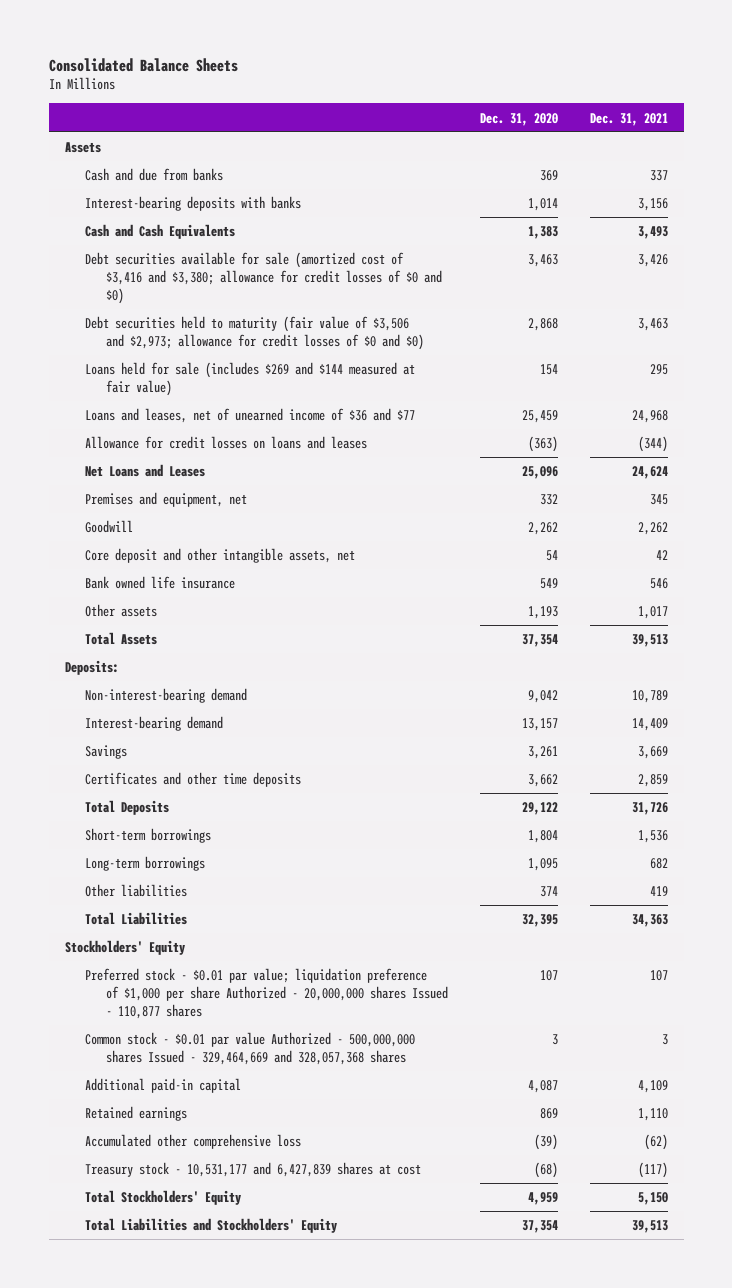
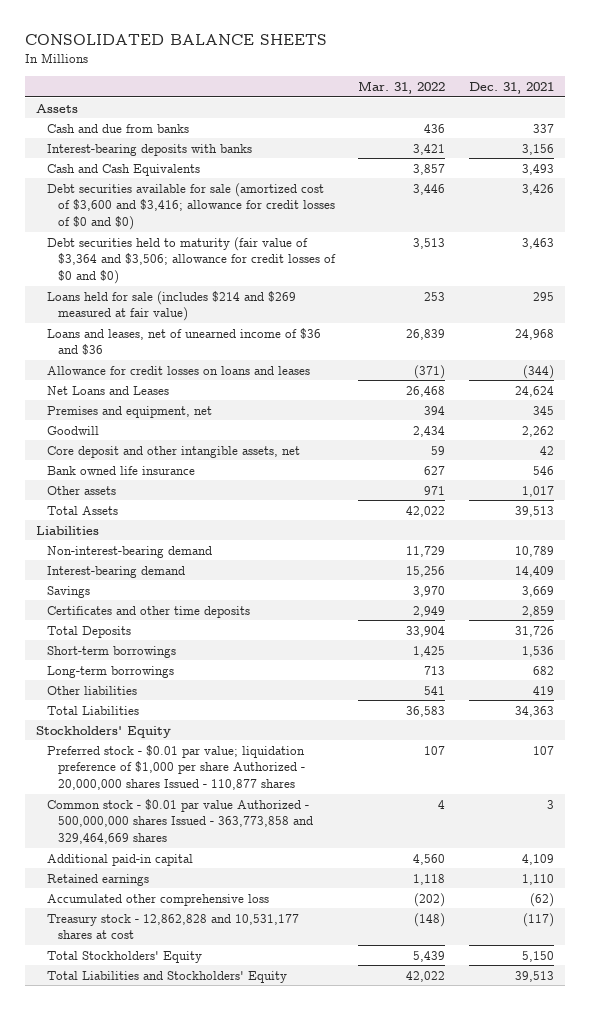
[48,57,238,72] Consolidated Balance Sheets -> [24,34,327,46] CONSOLIDATED BALANCE SHEETS
[479,112,558,126] Dec. 31, 2020 -> none
none -> [358,80,446,94] Mar. 31, 2022
[85,252,442,304] Debt securities available for sale (amortized cost of $3,416 and $3,380; allowance for credit losses of $0 and $0) -> [47,182,335,231] Debt securities available for sale (amortized cost of $3,600 and $3,416; allowance for credit losses of $0 and $0)
[85,316,424,350] Debt securities held to maturity (fair value of $3,506 and $2,973; allowance for credit losses of $0 and $0) -> [47,236,336,285] Debt securities held to maturity (fair value of $3,364 and $3,506; allowance for credit losses of $0 and $0)
[85,362,416,396] Loans held for sale (includes $269 and $144 measured at fair value) -> [47,290,297,322] Loans held for sale (includes $214 and $269 measured at fair value)
[85,408,416,424] Loans and leases, net of unearned income of $36 and $77 -> [47,327,322,356] Loans and leases, net of unearned income of $36 and $36
[64,660,119,676] Deposits: -> none
none -> [36,525,100,535] Liabilities
[85,1032,416,1065] Common stock - $0.01 par value Authorized - 500,000,000 shares Issued - 329,464,669 and 328,057,368 shares -> [47,798,313,845] Common stock - $0.01 par value Authorized - 500,000,000 shares Issued - 363,773,858 and 329,464,669 shares
[85,1162,422,1178] Treasury stock - 10,531,177 and 6,427,839 shares at cost -> [47,913,300,940] Treasury stock - 12,862,828 and 10,531,177 shares at cost

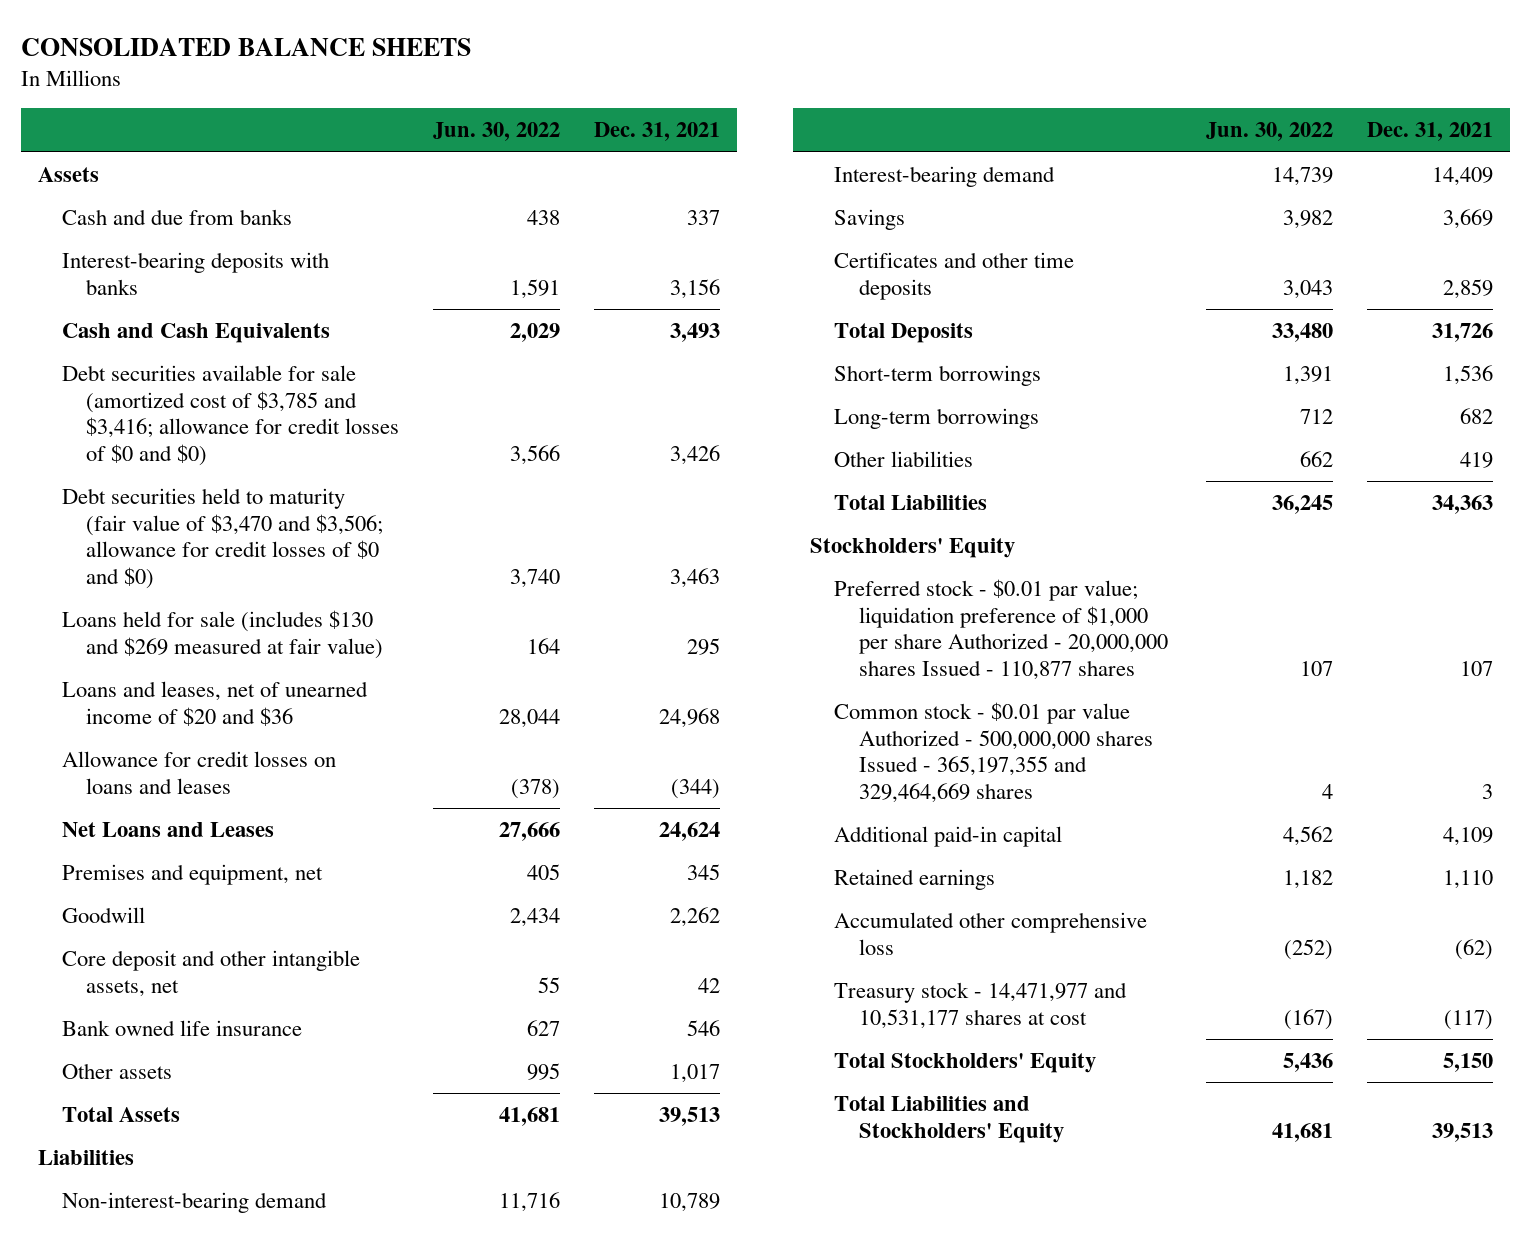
[358,80,446,94] Mar. 31, 2022 -> none
none -> [432,122,560,142] Jun. 30, 2022
[47,182,335,231] Debt securities available for sale (amortized cost of $3,600 and $3,416; allowance for credit losses of $0 and $0) -> [61,365,399,466] Debt securities available for sale (amortized cost of $3,785 and $3,416; allowance for credit losses of $0 and $0)
[47,236,336,285] Debt securities held to maturity (fair value of $3,364 and $3,506; allowance for credit losses of $0 and $0) -> [61,488,383,589] Debt securities held to maturity (fair value of $3,470 and $3,506; allowance for credit losses of $0 and $0)
[47,290,297,322] Loans held for sale (includes $214 and $269 measured at fair value) -> [61,610,383,659] Loans held for sale (includes $130 and $269 measured at fair value)
[47,327,322,356] Loans and leases, net of unearned income of $36 and $36 -> [61,681,368,726] Loans and leases, net of unearned income of $20 and $36
[47,798,313,845] Common stock - $0.01 par value Authorized - 500,000,000 shares Issued - 363,773,858 and 329,464,669 shares -> [834,702,1153,803] Common stock - $0.01 par value Authorized - 500,000,000 shares Issued - 365,197,355 and 329,464,669 shares
[47,913,300,940] Treasury stock - 12,862,828 and 10,531,177 shares at cost -> [834,982,1128,1029] Treasury stock - 14,471,977 and 10,531,177 shares at cost

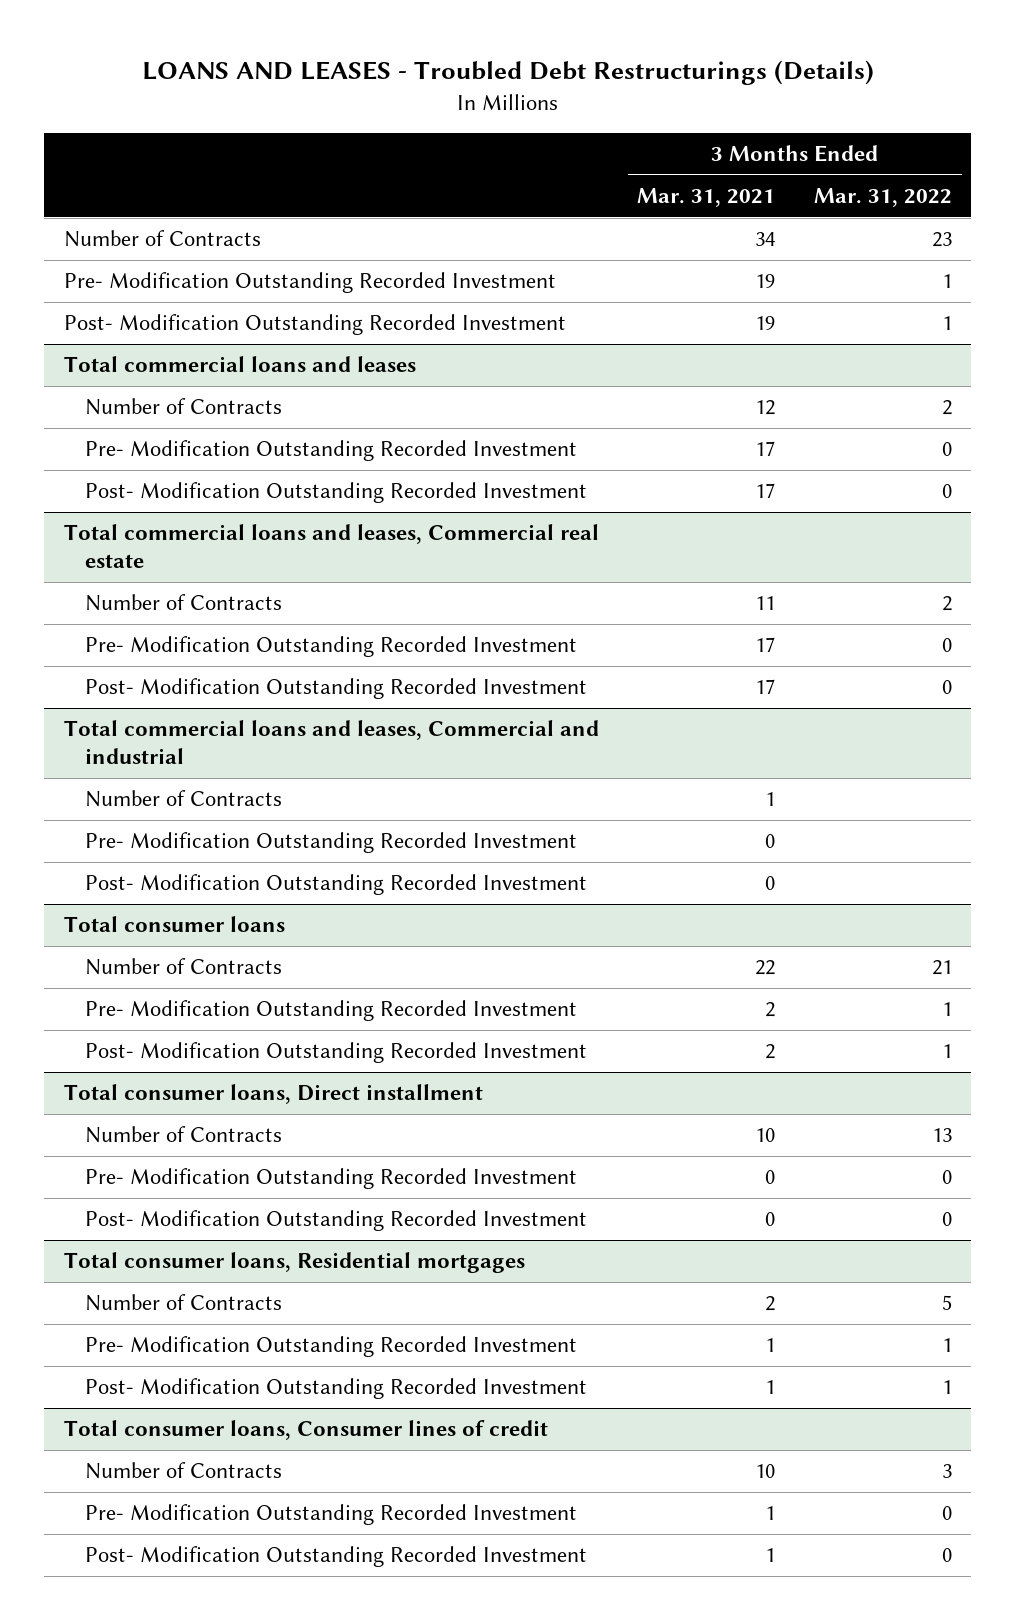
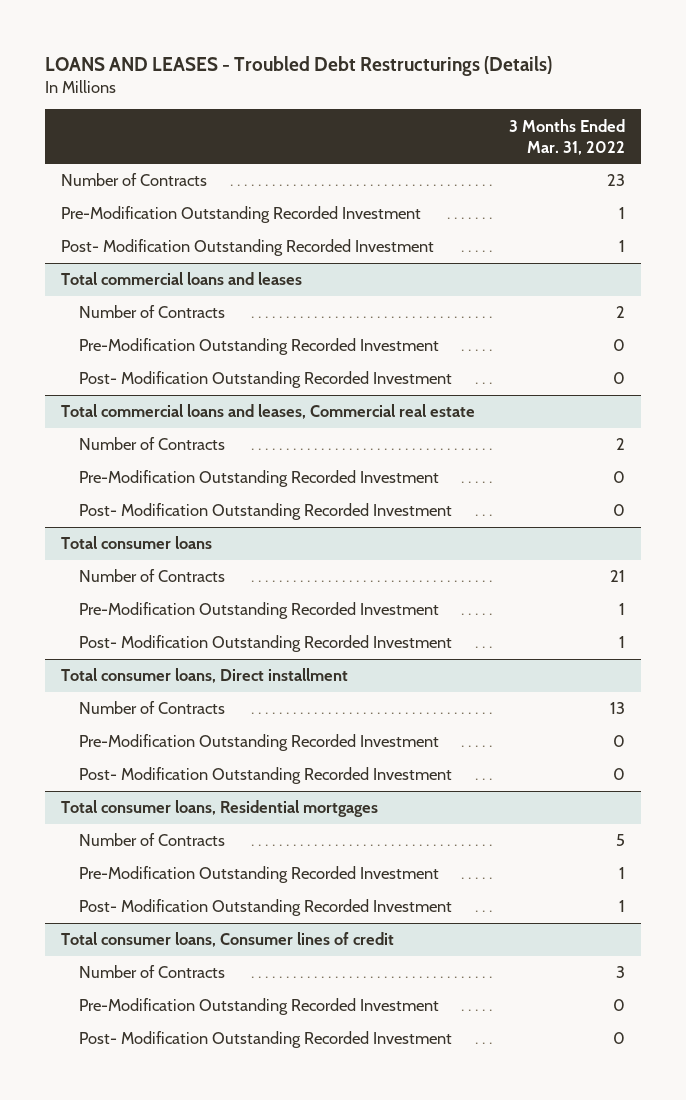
[637,187,776,207] Mar. 31, 2021 -> none
[63,272,556,294] Pre- Modification Outstanding Recorded Investment -> [61,206,422,224] Pre-Modification Outstanding Recorded Investment
[85,440,578,462] Pre- Modification Outstanding Recorded Investment -> [78,338,439,356] Pre-Modification Outstanding Recorded Investment
[85,636,578,658] Pre- Modification Outstanding Recorded Investment -> [78,470,439,488] Pre-Modification Outstanding Recorded Investment
[63,720,599,764] Total commercial loans and leases, Commercial and industrial -> none
[85,790,283,808] Number of Contracts -> none
[85,832,578,854] Pre- Modification Outstanding Recorded Investment -> none
[85,874,588,896] Post- Modification Outstanding Recorded Investment -> none
[85,1000,578,1022] Pre- Modification Outstanding Recorded Investment -> [78,602,439,620] Pre-Modification Outstanding Recorded Investment
[85,1168,578,1190] Pre- Modification Outstanding Recorded Investment -> [78,734,439,752] Pre-Modification Outstanding Recorded Investment
[85,1336,578,1358] Pre- Modification Outstanding Recorded Investment -> [78,866,439,884] Pre-Modification Outstanding Recorded Investment
[85,1504,578,1526] Pre- Modification Outstanding Recorded Investment -> [78,998,439,1016] Pre-Modification Outstanding Recorded Investment

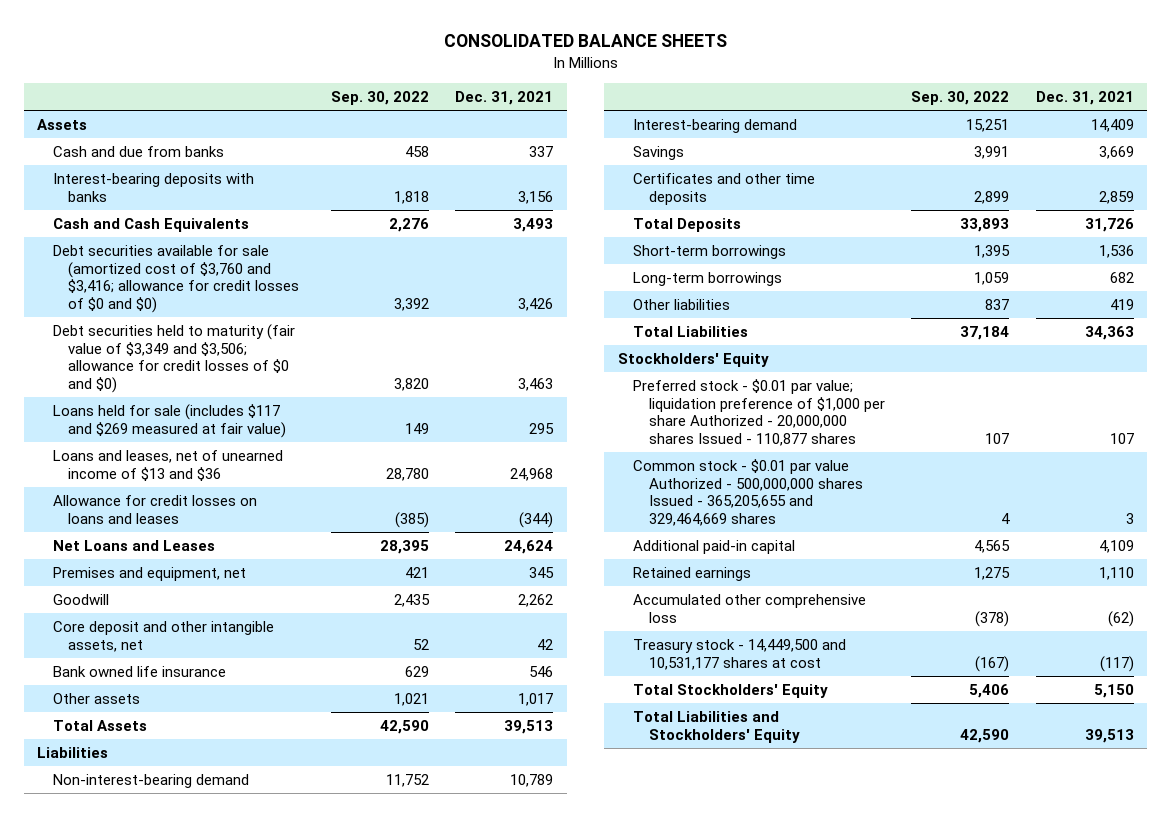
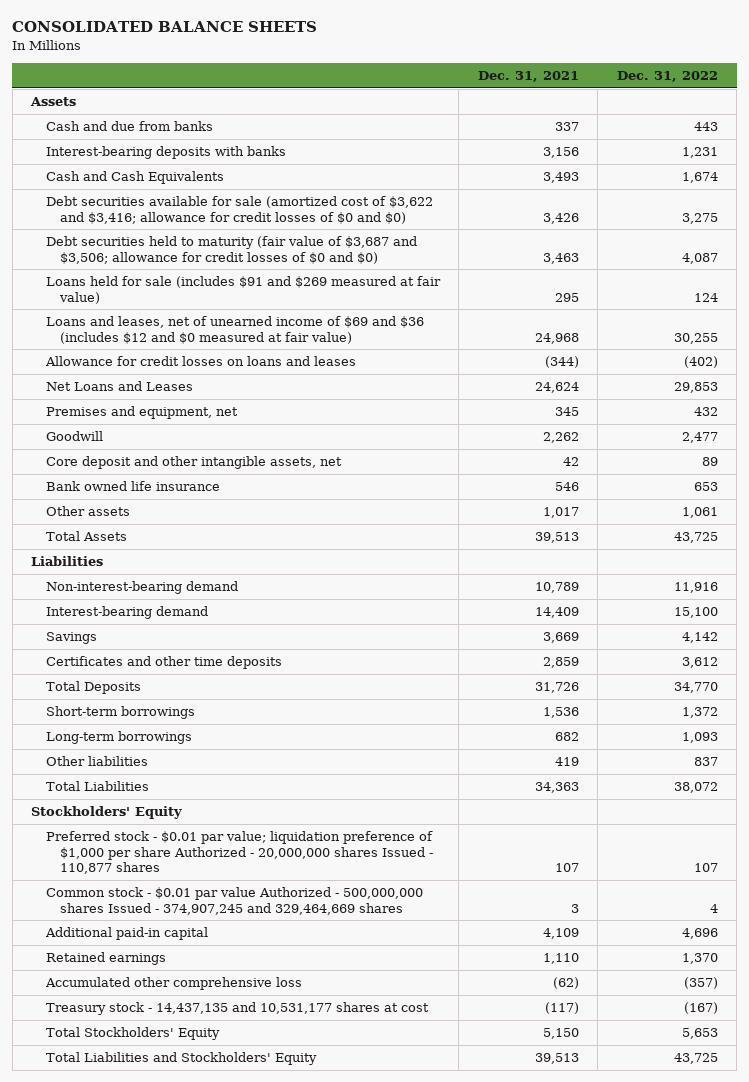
[330,90,429,105] Sep. 30, 2022 -> none
none -> [616,71,718,83] Dec. 31, 2022
[52,245,300,313] Debt securities available for sale (amortized cost of $3,760 and $3,416; allowance for credit losses of $0 and $0) -> [45,196,433,224] Debt securities available for sale (amortized cost of $3,622 and $3,416; allowance for credit losses of $0 and $0)
[52,324,295,393] Debt securities held to maturity (fair value of $3,349 and $3,506; allowance for credit losses of $0 and $0) -> [45,236,417,264] Debt securities held to maturity (fair value of $3,687 and $3,506; allowance for credit losses of $0 and $0)
[52,404,287,438] Loans held for sale (includes $117 and $269 measured at fair value) -> [45,276,441,304] Loans held for sale (includes $91 and $269 measured at fair value)
[52,450,283,481] Loans and leases, net of unearned income of $13 and $36 -> [45,316,424,344] Loans and leases, net of unearned income of $69 and $36 (includes $12 and $0 measured at fair value)
[633,459,863,526] Common stock - $0.01 par value Authorized - 500,000,000 shares Issued - 365,205,655 and 329,464,669 shares -> [45,887,423,915] Common stock - $0.01 par value Authorized - 500,000,000 shares Issued - 374,907,245 and 329,464,669 shares
[633,639,847,670] Treasury stock - 14,449,500 and 10,531,177 shares at cost -> [45,1002,429,1016] Treasury stock - 14,437,135 and 10,531,177 shares at cost

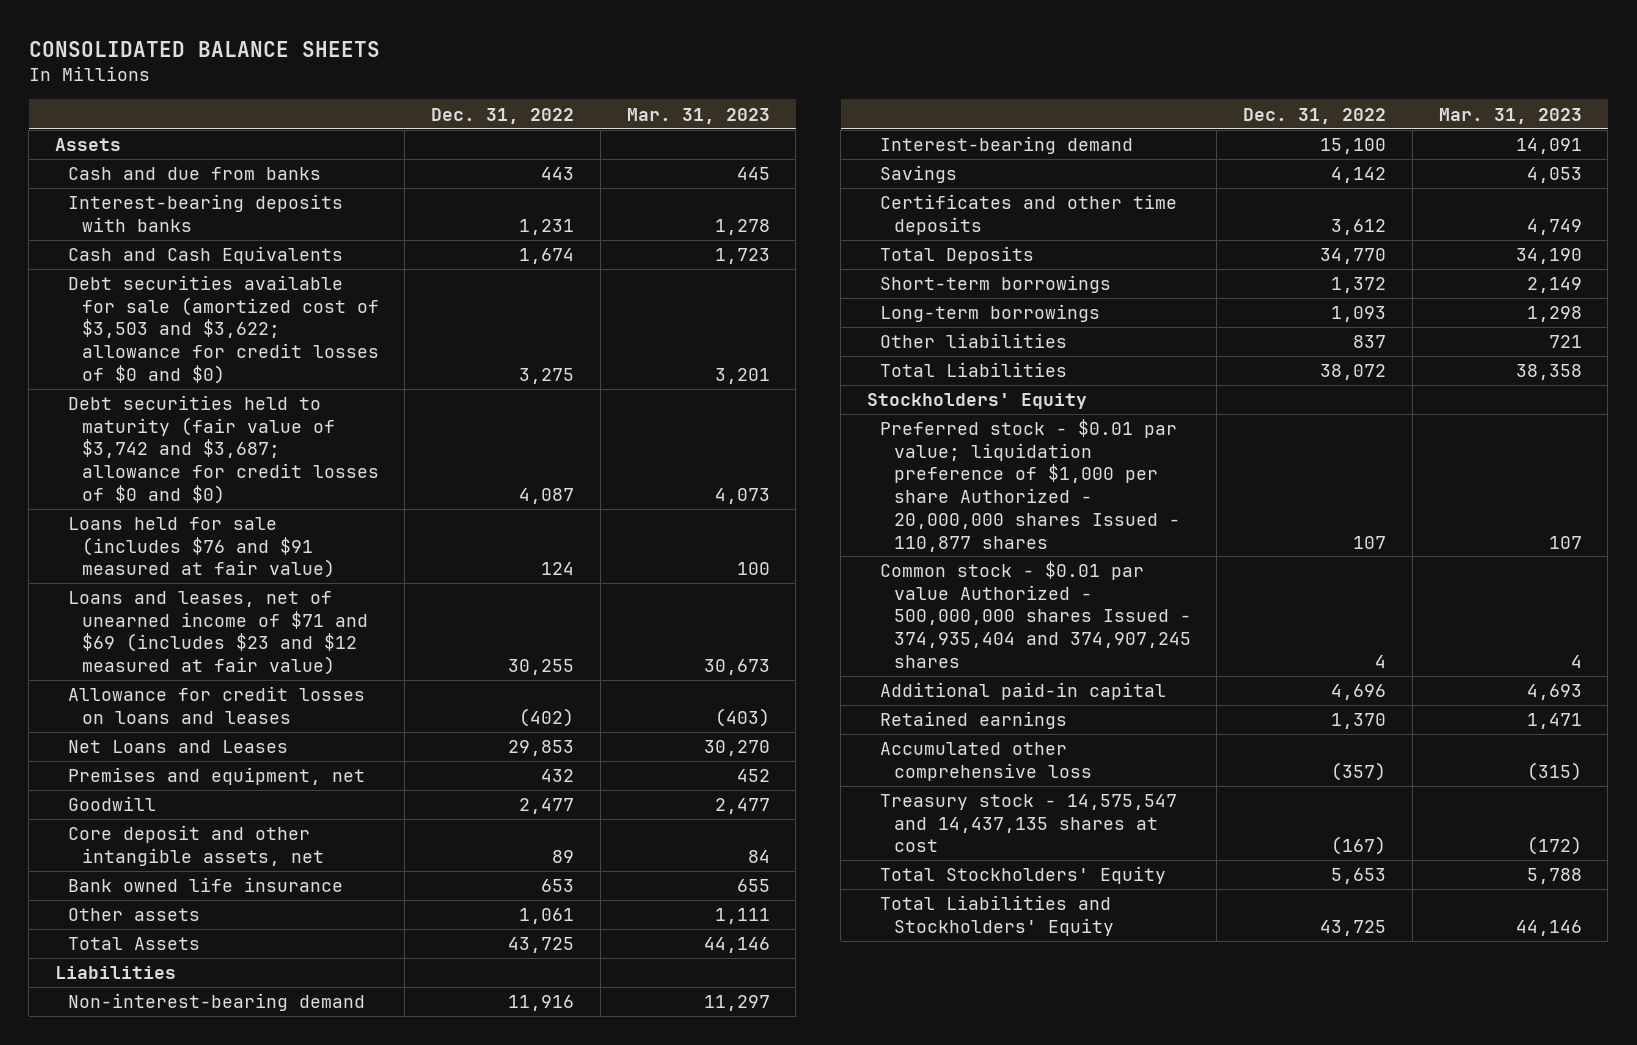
[477,71,579,83] Dec. 31, 2021 -> none
none -> [626,107,770,124] Mar. 31, 2023
[45,196,433,224] Debt securities available for sale (amortized cost of $3,622 and $3,416; allowance for credit losses of $0 and $0) -> [68,275,379,384] Debt securities available for sale (amortized cost of $3,503 and $3,622; allowance for credit losses of $0 and $0)
[45,236,417,264] Debt securities held to maturity (fair value of $3,687 and $3,506; allowance for credit losses of $0 and $0) -> [68,395,379,504] Debt securities held to maturity (fair value of $3,742 and $3,687; allowance for credit losses of $0 and $0)
[45,276,441,304] Loans held for sale (includes $91 and $269 measured at fair value) -> [68,517,335,579] Loans held for sale (includes $76 and $91 measured at fair value)
[45,316,424,344] Loans and leases, net of unearned income of $69 and $36 (includes $12 and $0 measured at fair value) -> [68,591,368,676] Loans and leases, net of unearned income of $71 and $69 (includes $23 and $12 measured at fair value)
[45,887,423,915] Common stock - $0.01 par value Authorized - 500,000,000 shares Issued - 374,907,245 and 329,464,669 shares -> [880,561,1191,668] Common stock - $0.01 par value Authorized - 500,000,000 shares Issued - 374,935,404 and 374,907,245 shares
[45,1002,429,1016] Treasury stock - 14,437,135 and 10,531,177 shares at cost -> [880,794,1178,853] Treasury stock - 14,575,547 and 14,437,135 shares at cost

